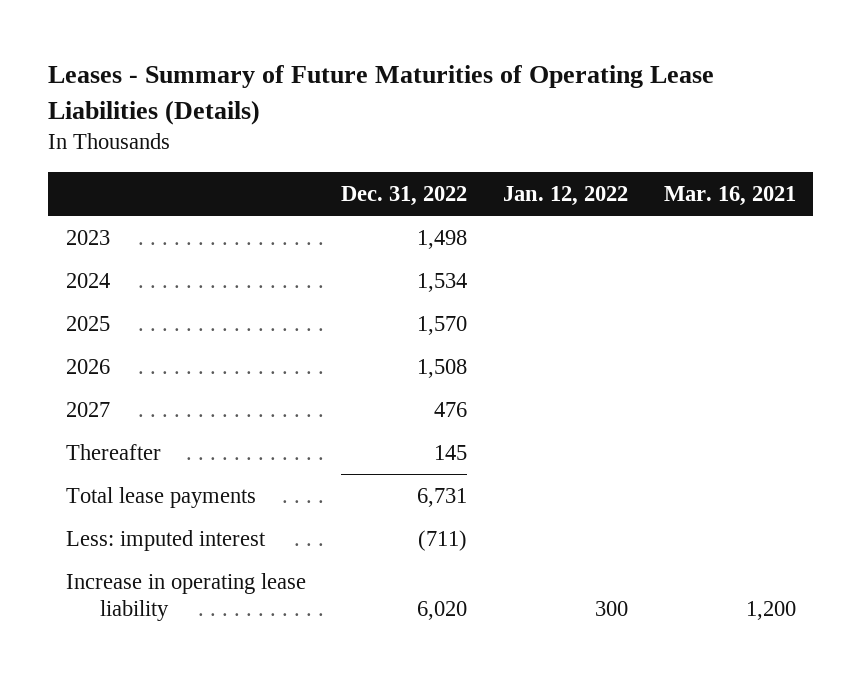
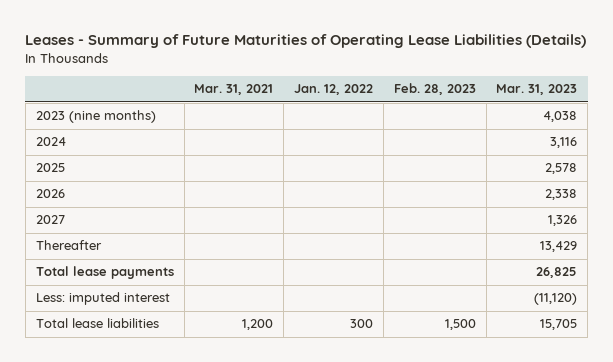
[341,186,468,207] Dec. 31, 2022 -> none
[663,186,796,207] Mar. 16, 2021 -> none
none -> [194,84,274,96] Mar. 31, 2021
none -> [393,83,476,96] Feb. 28, 2023
none -> [496,84,578,96] Mar. 31, 2023
[65,230,110,246] 2023 -> none
none -> [35,110,156,124] 2023 (nine months)
[65,573,306,621] Increase in operating lease liability -> [35,318,159,329] Total lease liabilities

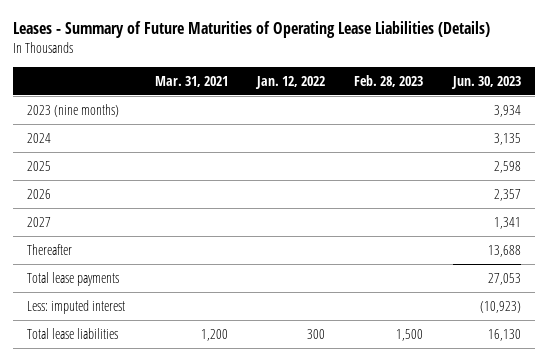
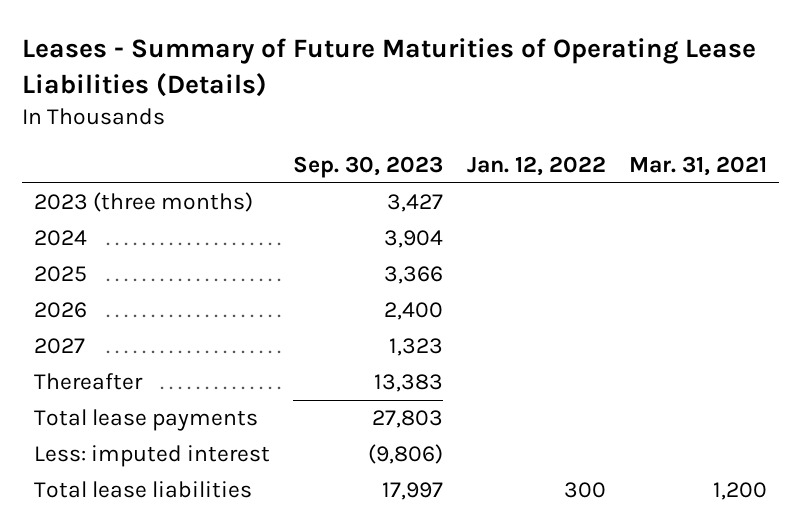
[354,74,424,87] Feb. 28, 2023 -> none
[450,75,521,89] Jun. 30, 2023 -> none
none -> [293,155,444,178] Sep. 30, 2023
[27,103,120,117] 2023 (nine months) -> [33,192,253,213] 2023 (three months)

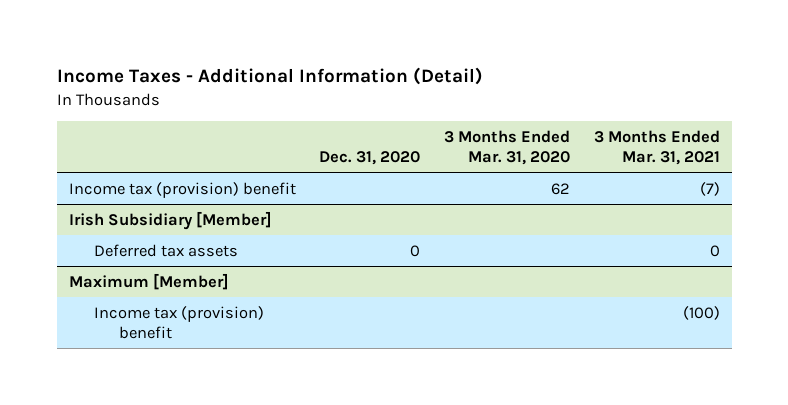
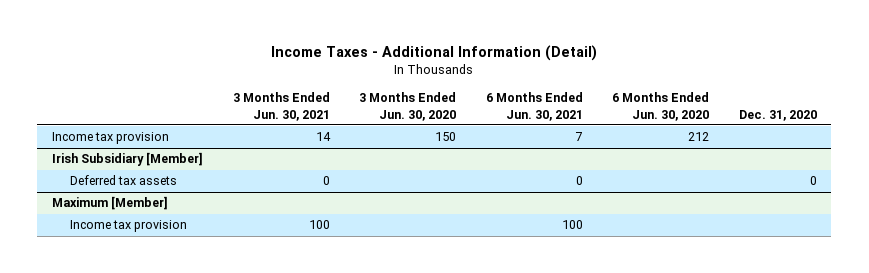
[444,129,571,166] 3 Months Ended Mar. 31, 2020 -> none
[593,129,720,166] 3 Months Ended Mar. 31, 2021 -> none
none -> [232,92,330,121] 3 Months Ended Jun. 30, 2021
none -> [359,92,457,121] 3 Months Ended Jun. 30, 2020
none -> [485,92,583,121] 6 Months Ended Jun. 30, 2021
none -> [612,92,710,121] 6 Months Ended Jun. 30, 2020
[68,181,296,198] Income tax (provision) benefit -> [52,132,170,145] Income tax provision
[93,305,264,340] Income tax (provision) benefit -> [70,220,188,233] Income tax provision

